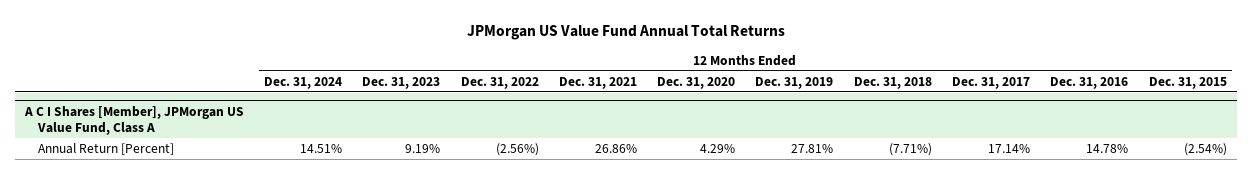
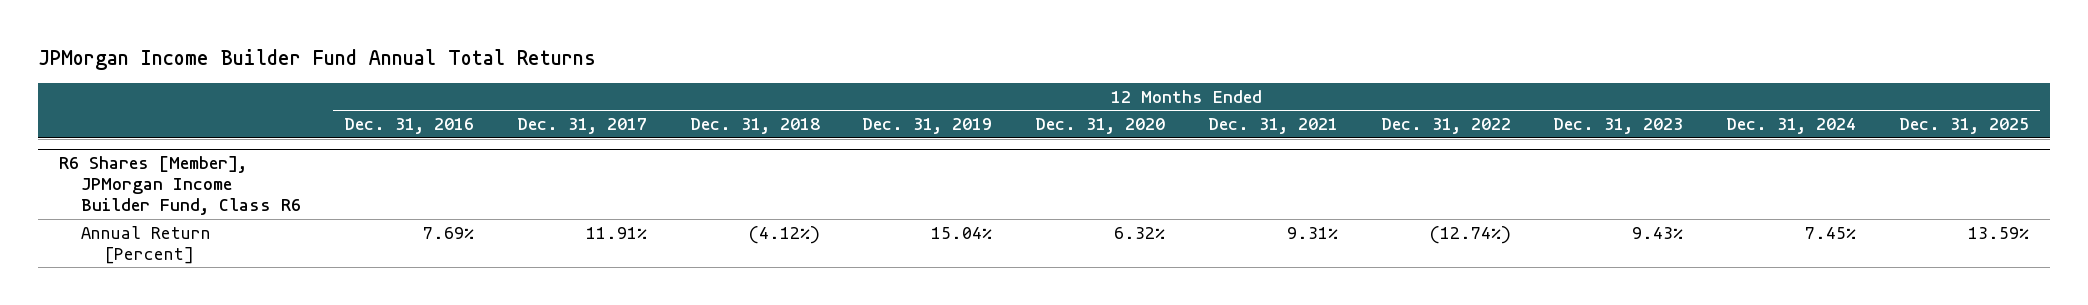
[466,24,785,40] JPMorgan US Value Fund Annual Total Returns -> [37,49,596,71] JPMorgan Income Builder Fund Annual Total Returns
[1148,76,1227,89] Dec. 31, 2015 -> none
none -> [1898,118,2029,135] Dec. 31, 2025
[23,106,244,135] A C I Shares [Member], JPMorgan US Value Fund, Class A -> none
none -> [58,156,302,216] R6 Shares [Member], JPMorgan Income Builder Fund, Class R6
[300,144,343,154] 14.51% -> [1805,226,1857,239] 7.45%
[405,144,441,154] 9.19% -> [1632,226,1684,239] 9.43%
[495,143,539,157] (2.56%) -> [1429,225,1511,244] (12.74%)
[594,144,637,154] 26.86% -> [1286,226,1338,239] 9.31%
[700,144,736,154] 4.29% -> [1114,226,1166,239] 6.32%
[791,144,834,154] 27.81% -> [931,226,993,239] 15.04%
[888,143,932,157] (7.71%) -> [748,225,820,244] (4.12%)
[987,144,1030,154] 17.14% -> [585,226,647,239] 11.91%
[1086,144,1129,154] 14.78% -> [423,226,475,239] 7.69%

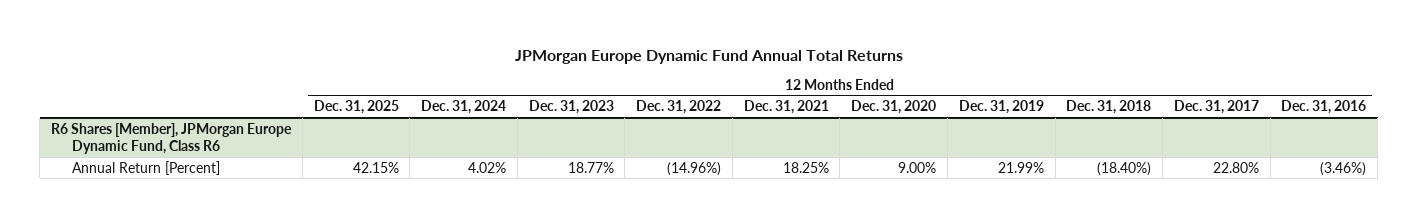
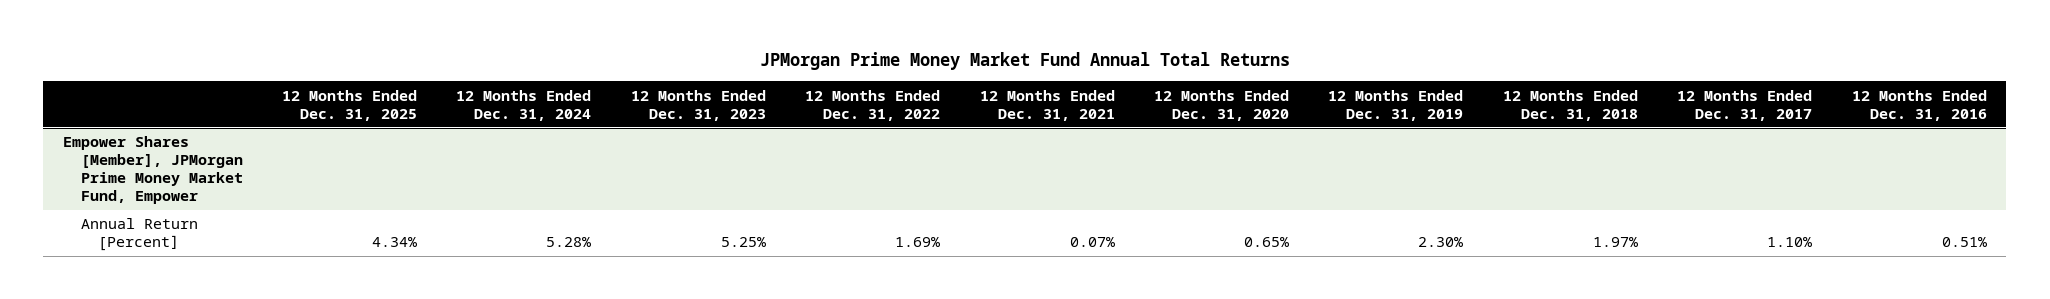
[514,49,903,64] JPMorgan Europe Dynamic Fund Annual Total Returns -> [759,52,1290,71] JPMorgan Prime Money Market Fund Annual Total Returns
[51,122,293,155] R6 Shares [Member], JPMorgan Europe Dynamic Fund, Class R6 -> none
none -> [62,136,243,205] Empower Shares [Member], JPMorgan Prime Money Market Fund, Empower
[352,161,399,173] 42.15% -> [371,237,417,248] 4.34%
[468,161,507,173] 4.02% -> [546,237,592,248] 5.28%
[567,161,614,173] 18.77% -> [720,237,766,248] 5.25%
[667,161,722,176] (14.96%) -> [895,237,941,248] 1.69%
[782,161,829,173] 18.25% -> [1069,237,1115,248] 0.07%
[898,161,937,173] 9.00% -> [1244,237,1290,248] 0.65%
[997,161,1044,173] 21.99% -> [1418,237,1464,248] 2.30%
[1097,161,1152,176] (18.40%) -> [1592,237,1638,248] 1.97%
[1212,161,1259,173] 22.80% -> [1767,237,1813,248] 1.10%
[1320,161,1367,176] (3.46%) -> [1941,237,1987,248] 0.51%

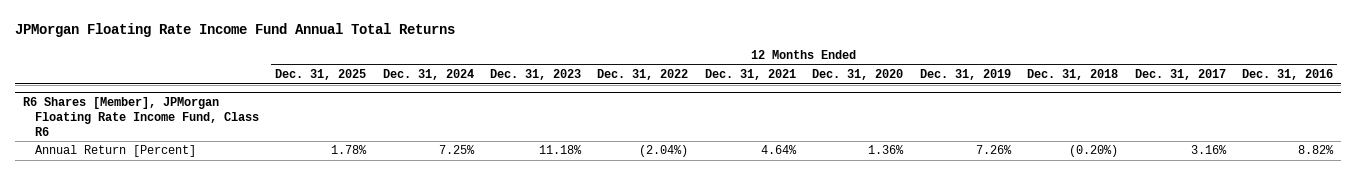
[759,52,1290,71] JPMorgan Prime Money Market Fund Annual Total Returns -> [14,22,455,37] JPMorgan Floating Rate Income Fund Annual Total Returns
[62,136,243,205] Empower Shares [Member], JPMorgan Prime Money Market Fund, Empower -> none
none -> [23,96,259,136] R6 Shares [Member], JPMorgan Floating Rate Income Fund, Class R6
[371,237,417,248] 4.34% -> [331,145,368,155] 1.78%
[546,237,592,248] 5.28% -> [438,145,475,155] 7.25%
[720,237,766,248] 5.25% -> [539,145,583,155] 11.18%
[895,237,941,248] 1.69% -> [639,145,689,158] (2.04%)
[1069,237,1115,248] 0.07% -> [760,145,797,155] 4.64%
[1244,237,1290,248] 0.65% -> [868,145,905,155] 1.36%
[1418,237,1464,248] 2.30% -> [975,145,1012,155] 7.26%
[1592,237,1638,248] 1.97% -> [1069,145,1119,158] (0.20%)
[1767,237,1813,248] 1.10% -> [1190,145,1227,155] 3.16%
[1941,237,1987,248] 0.51% -> [1298,145,1335,155] 8.82%

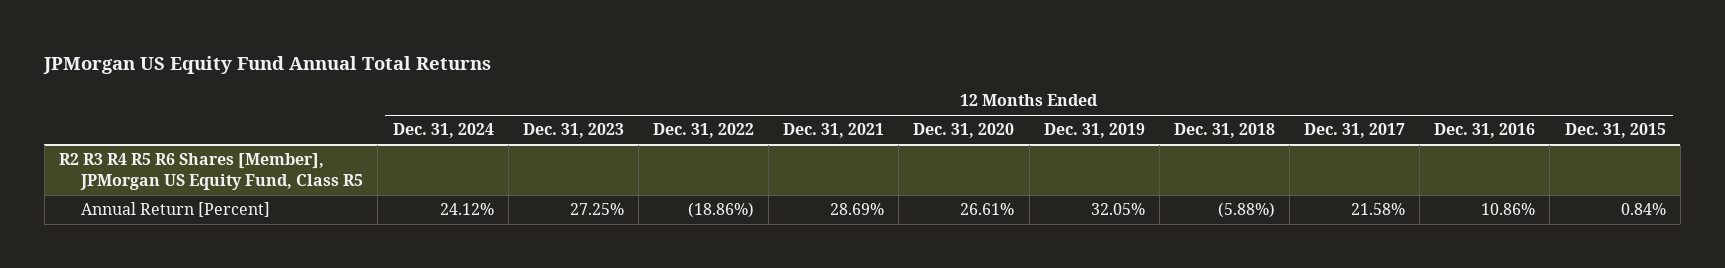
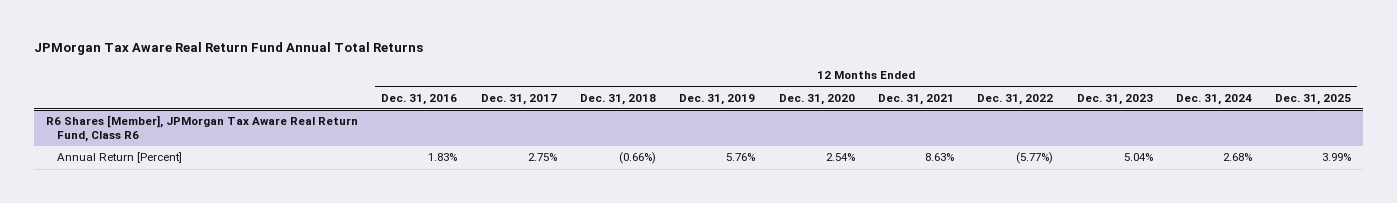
[43,55,492,74] JPMorgan US Equity Fund Annual Total Returns -> [34,42,424,56] JPMorgan Tax Aware Real Return Fund Annual Total Returns
[1564,123,1666,139] Dec. 31, 2015 -> none
none -> [1275,93,1352,105] Dec. 31, 2025
[59,153,364,191] R2 R3 R4 R5 R6 Shares [Member], JPMorgan US Equity Fund, Class R5 -> none
none -> [46,115,359,143] R6 Shares [Member], JPMorgan Tax Aware Real Return Fund, Class R6
[439,203,494,216] 24.12% -> [1222,153,1252,162] 2.68%
[569,203,624,216] 27.25% -> [1123,153,1153,162] 5.04%
[687,202,754,219] (18.86%) -> [1016,152,1054,165] (5.77%)
[830,203,885,216] 28.69% -> [924,153,954,162] 8.63%
[960,203,1015,216] 26.61% -> [825,153,855,162] 2.54%
[1090,203,1145,216] 32.05% -> [726,153,756,162] 5.76%
[1217,202,1275,219] (5.88%) -> [618,152,656,165] (0.66%)
[1351,203,1406,216] 21.58% -> [527,153,557,162] 2.75%
[1481,203,1536,216] 10.86% -> [428,153,458,162] 1.83%

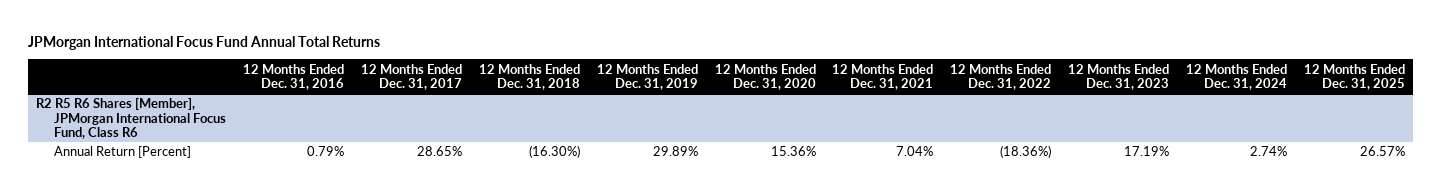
[34,42,424,56] JPMorgan Tax Aware Real Return Fund Annual Total Returns -> [27,36,380,51] JPMorgan International Focus Fund Annual Total Returns
[46,115,359,143] R6 Shares [Member], JPMorgan Tax Aware Real Return Fund, Class R6 -> none
none -> [36,98,227,139] R2 R5 R6 Shares [Member], JPMorgan International Focus Fund, Class R6
[428,153,458,162] 1.83% -> [307,146,345,157] 0.79%
[527,153,557,162] 2.75% -> [417,146,463,157] 28.65%
[618,152,656,165] (0.66%) -> [528,145,580,159] (16.30%)
[726,153,756,162] 5.76% -> [652,146,698,157] 29.89%
[825,153,855,162] 2.54% -> [770,146,816,157] 15.36%
[924,153,954,162] 8.63% -> [896,146,934,157] 7.04%
[1016,152,1054,165] (5.77%) -> [1000,145,1052,159] (18.36%)
[1123,153,1153,162] 5.04% -> [1124,146,1170,157] 17.19%
[1222,153,1252,162] 2.68% -> [1249,146,1287,157] 2.74%
[1322,153,1352,162] 3.99% -> [1359,146,1405,157] 26.57%

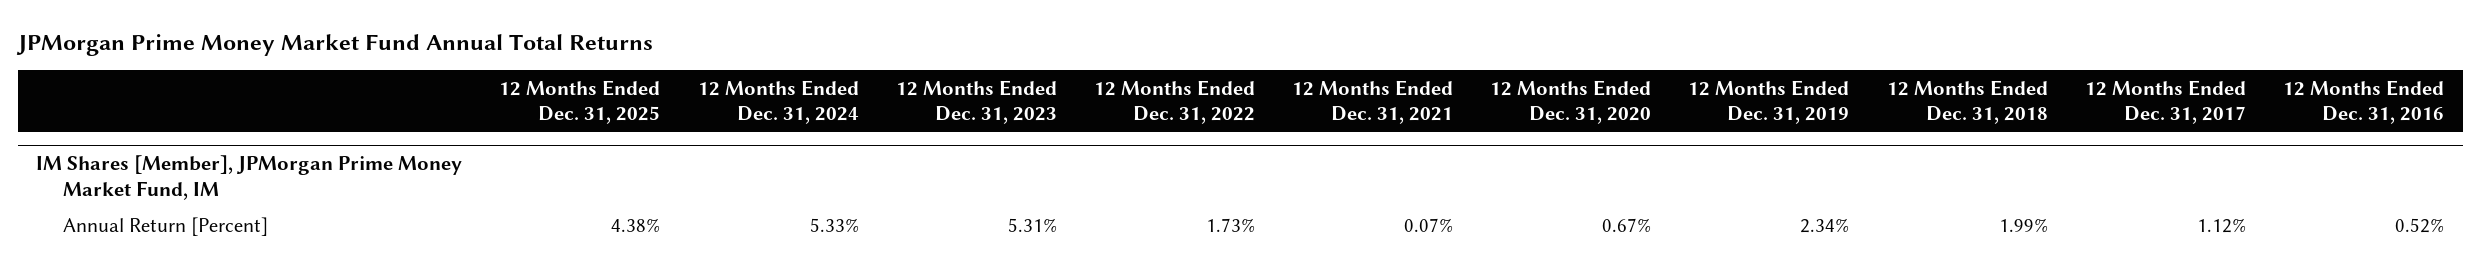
[27,36,380,51] JPMorgan International Focus Fund Annual Total Returns -> [15,33,653,56] JPMorgan Prime Money Market Fund Annual Total Returns
[36,98,227,139] R2 R5 R6 Shares [Member], JPMorgan International Focus Fund, Class R6 -> none
none -> [36,155,463,200] IM Shares [Member], JPMorgan Prime Money Market Fund, IM
[307,146,345,157] 0.79% -> [2395,217,2445,233] 0.52%
[417,146,463,157] 28.65% -> [2196,217,2246,233] 1.12%
[528,145,580,159] (16.30%) -> [1998,217,2048,232] 1.99%
[652,146,698,157] 29.89% -> [1800,217,1850,233] 2.34%
[770,146,816,157] 15.36% -> [1602,217,1652,232] 0.67%
[896,146,934,157] 7.04% -> [1404,217,1454,232] 0.07%
[1000,145,1052,159] (18.36%) -> [1205,217,1255,232] 1.73%
[1124,146,1170,157] 17.19% -> [1007,217,1057,232] 5.31%
[1249,146,1287,157] 2.74% -> [809,217,859,232] 5.33%
[1359,146,1405,157] 26.57% -> [611,217,661,232] 4.38%

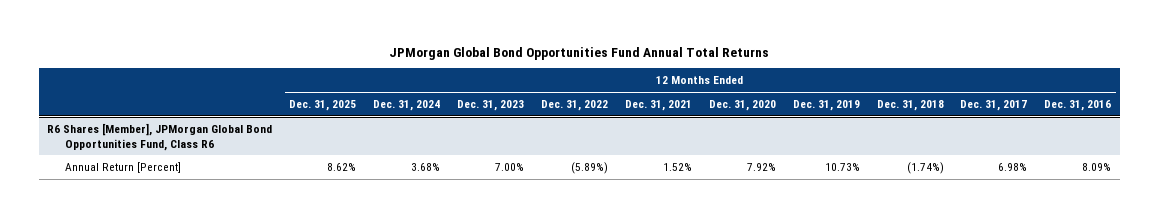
[15,33,653,56] JPMorgan Prime Money Market Fund Annual Total Returns -> [389,46,770,60] JPMorgan Global Bond Opportunities Fund Annual Total Returns
[36,155,463,200] IM Shares [Member], JPMorgan Prime Money Market Fund, IM -> none
none -> [47,123,273,151] R6 Shares [Member], JPMorgan Global Bond Opportunities Fund, Class R6
[611,217,661,232] 4.38% -> [327,163,357,172] 8.62%
[809,217,859,232] 5.33% -> [410,163,440,172] 3.68%
[1007,217,1057,232] 5.31% -> [494,163,524,172] 7.00%
[1205,217,1255,232] 1.73% -> [570,162,608,175] (5.89%)
[1404,217,1454,232] 0.07% -> [662,163,692,172] 1.52%
[1602,217,1652,232] 0.67% -> [746,163,776,172] 7.92%
[1800,217,1850,233] 2.34% -> [824,163,860,172] 10.73%
[1998,217,2048,232] 1.99% -> [906,162,944,175] (1.74%)
[2196,217,2246,233] 1.12% -> [998,163,1028,172] 6.98%
[2395,217,2445,233] 0.52% -> [1082,163,1112,172] 8.09%

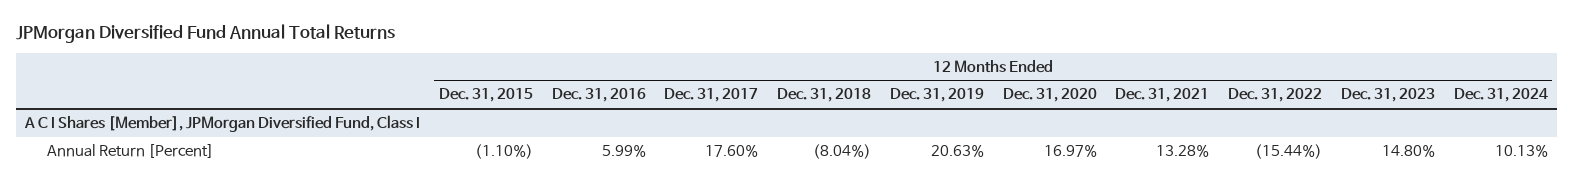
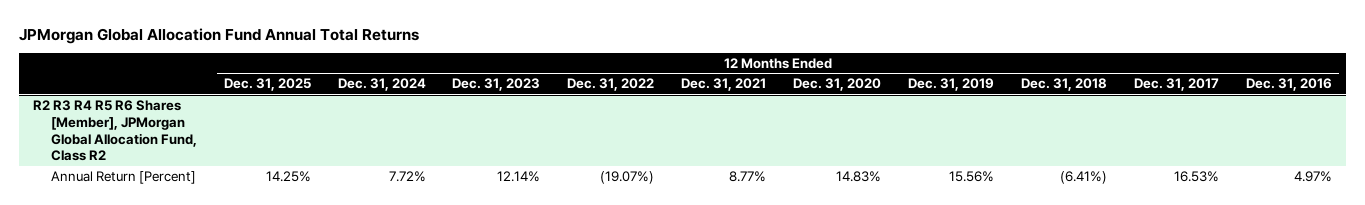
[15,24,395,44] JPMorgan Diversified Fund Annual Total Returns -> [19,28,420,45] JPMorgan Global Allocation Fund Annual Total Returns
[438,88,533,103] Dec. 31, 2015 -> none
none -> [223,78,311,92] Dec. 31, 2025
[24,115,421,133] A C I Shares [Member], JPMorgan Diversified Fund, Class I -> none
none -> [32,99,197,162] R2 R3 R4 R5 R6 Shares [Member], JPMorgan Global Allocation Fund, Class R2
[601,144,646,158] 5.99% -> [1294,170,1333,182] 4.97%
[705,144,759,158] 17.60% -> [1174,170,1220,182] 16.53%
[813,144,872,160] (8.04%) -> [1060,170,1108,184] (6.41%)
[930,144,984,158] 20.63% -> [949,170,995,182] 15.56%
[1043,144,1097,158] 16.97% -> [836,170,882,182] 14.83%
[1156,144,1210,158] 13.28% -> [729,170,767,182] 8.77%
[1255,144,1323,160] (15.44%) -> [600,170,655,184] (19.07%)
[1381,144,1435,158] 14.80% -> [497,170,541,182] 12.14%
[1494,144,1548,158] 10.13% -> [388,170,426,182] 7.72%

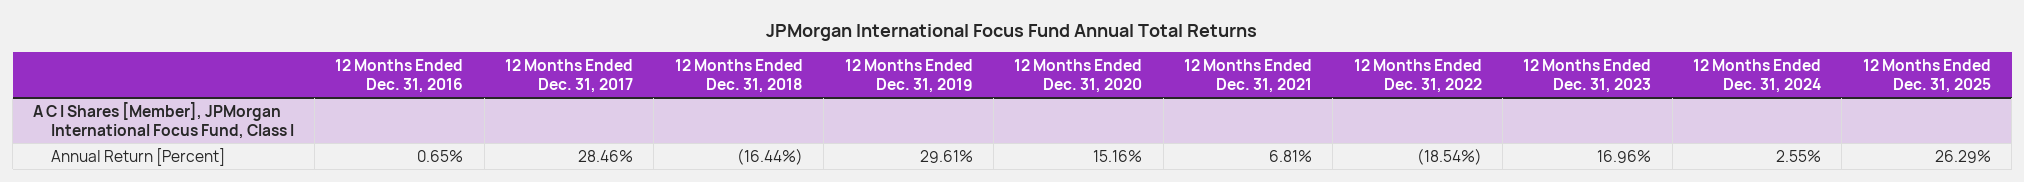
[19,28,420,45] JPMorgan Global Allocation Fund Annual Total Returns -> [766,23,1258,41] JPMorgan International Focus Fund Annual Total Returns
[32,99,197,162] R2 R3 R4 R5 R6 Shares [Member], JPMorgan Global Allocation Fund, Class R2 -> none
none -> [33,101,294,139] A C I Shares [Member], JPMorgan International Focus Fund, Class I
[265,170,311,182] 14.25% -> [1934,149,1991,163] 26.29%
[388,170,426,182] 7.72% -> [1776,149,1822,162] 2.55%
[497,170,541,182] 12.14% -> [1597,149,1652,163] 16.96%
[600,170,655,184] (19.07%) -> [1416,147,1482,165] (18.54%)
[729,170,767,182] 8.77% -> [1268,149,1312,162] 6.81%
[836,170,882,182] 14.83% -> [1093,149,1143,162] 15.16%
[949,170,995,182] 15.56% -> [919,149,973,163] 29.61%
[1060,170,1108,184] (6.41%) -> [736,147,803,165] (16.44%)
[1174,170,1220,182] 16.53% -> [578,149,634,162] 28.46%
[1294,170,1333,182] 4.97% -> [417,149,464,162] 0.65%

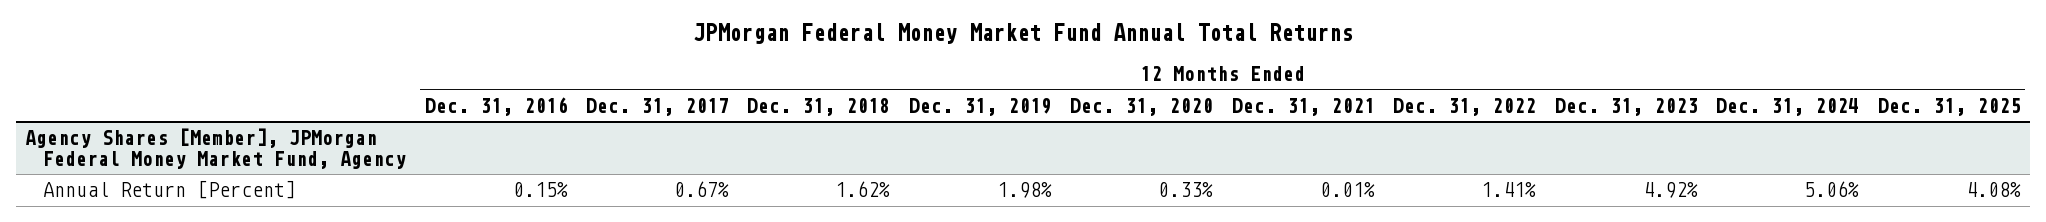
[766,23,1258,41] JPMorgan International Focus Fund Annual Total Returns -> [692,23,1353,45] JPMorgan Federal Money Market Fund Annual Total Returns
[33,101,294,139] A C I Shares [Member], JPMorgan International Focus Fund, Class I -> none
none -> [25,128,407,169] Agency Shares [Member], JPMorgan Federal Money Market Fund, Agency
[417,149,464,162] 0.65% -> [512,182,568,198] 0.15%
[578,149,634,162] 28.46% -> [673,181,729,198] 0.67%
[736,147,803,165] (16.44%) -> [835,181,891,198] 1.62%
[919,149,973,163] 29.61% -> [996,182,1052,199] 1.98%
[1093,149,1143,162] 15.16% -> [1158,182,1214,198] 0.33%
[1268,149,1312,162] 6.81% -> [1319,182,1375,198] 0.01%
[1416,147,1482,165] (18.54%) -> [1481,182,1537,198] 1.41%
[1597,149,1652,163] 16.96% -> [1642,182,1698,199] 4.92%
[1776,149,1822,162] 2.55% -> [1804,181,1860,198] 5.06%
[1934,149,1991,163] 26.29% -> [1965,182,2021,198] 4.08%

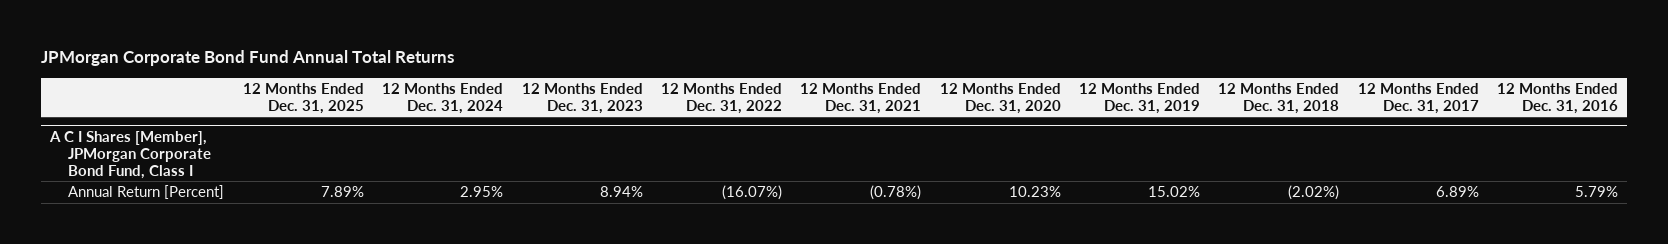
[692,23,1353,45] JPMorgan Federal Money Market Fund Annual Total Returns -> [40,50,454,67] JPMorgan Corporate Bond Fund Annual Total Returns
[25,128,407,169] Agency Shares [Member], JPMorgan Federal Money Market Fund, Agency -> none
none -> [48,130,212,179] A C I Shares [Member], JPMorgan Corporate Bond Fund, Class I
[512,182,568,198] 0.15% -> [1574,186,1618,198] 5.79%
[673,181,729,198] 0.67% -> [1435,186,1479,198] 6.89%
[835,181,891,198] 1.62% -> [1288,185,1340,201] (2.02%)
[996,182,1052,199] 1.98% -> [1147,186,1200,198] 15.02%
[1158,182,1214,198] 0.33% -> [1008,186,1061,198] 10.23%
[1319,182,1375,198] 0.01% -> [870,185,922,201] (0.78%)
[1481,182,1537,198] 1.41% -> [721,185,782,201] (16.07%)
[1642,182,1698,199] 4.92% -> [599,186,643,198] 8.94%
[1804,181,1860,198] 5.06% -> [460,186,504,198] 2.95%
[1965,182,2021,198] 4.08% -> [320,186,364,198] 7.89%

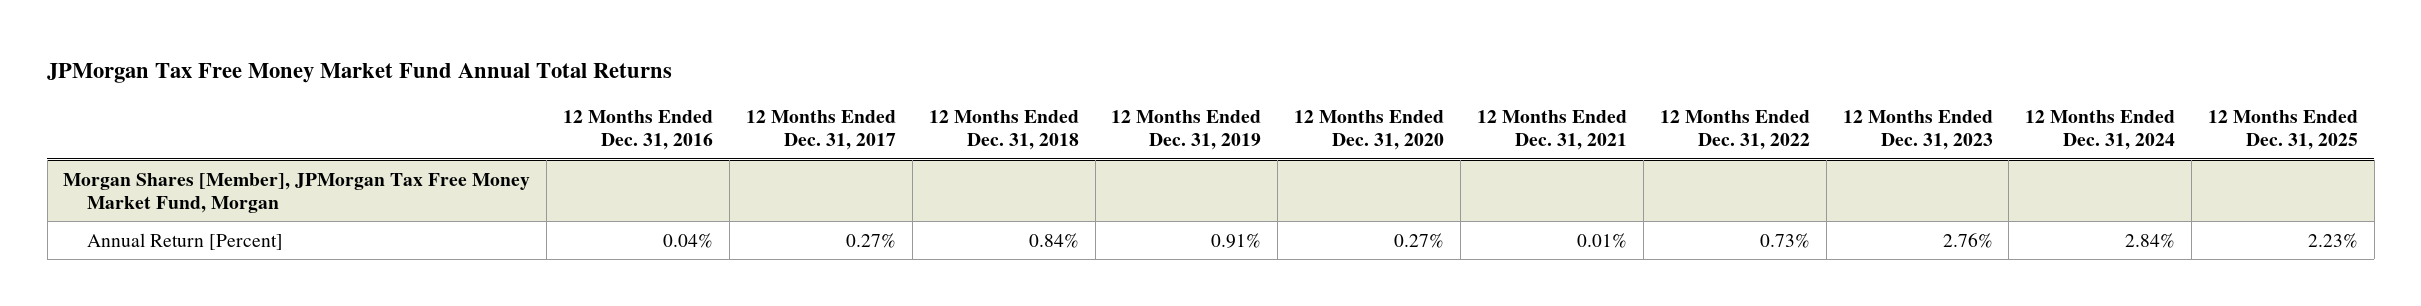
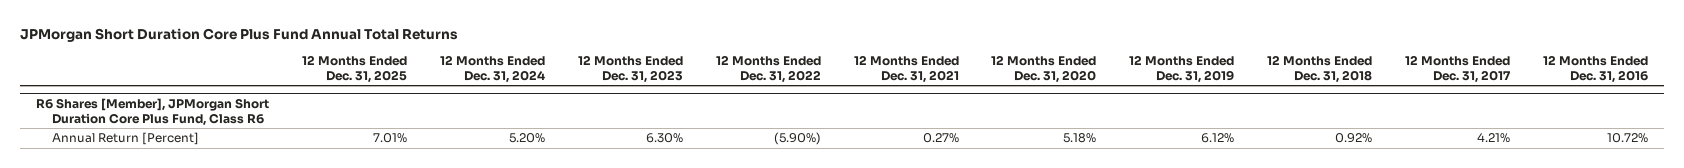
[47,62,673,83] JPMorgan Tax Free Money Market Fund Annual Total Returns -> [20,27,459,42] JPMorgan Short Duration Core Plus Fund Annual Total Returns
[63,172,531,213] Morgan Shares [Member], JPMorgan Tax Free Money Market Fund, Morgan -> none
none -> [36,97,270,126] R6 Shares [Member], JPMorgan Short Duration Core Plus Fund, Class R6
[663,232,714,248] 0.04% -> [1606,133,1648,144] 10.72%
[845,232,896,248] 0.27% -> [1476,133,1510,144] 4.21%
[1028,232,1079,248] 0.84% -> [1334,133,1372,144] 0.92%
[1211,232,1262,248] 0.91% -> [1201,133,1235,144] 6.12%
[1394,232,1445,248] 0.27% -> [1063,133,1097,144] 5.18%
[1576,232,1627,248] 0.01% -> [922,133,959,144] 0.27%
[1759,232,1810,248] 0.73% -> [773,132,821,146] (5.90%)
[1942,232,1993,248] 2.76% -> [645,133,683,144] 6.30%
[2125,232,2176,248] 2.84% -> [509,133,546,144] 5.20%
[2308,232,2359,248] 2.23% -> [373,133,408,144] 7.01%

